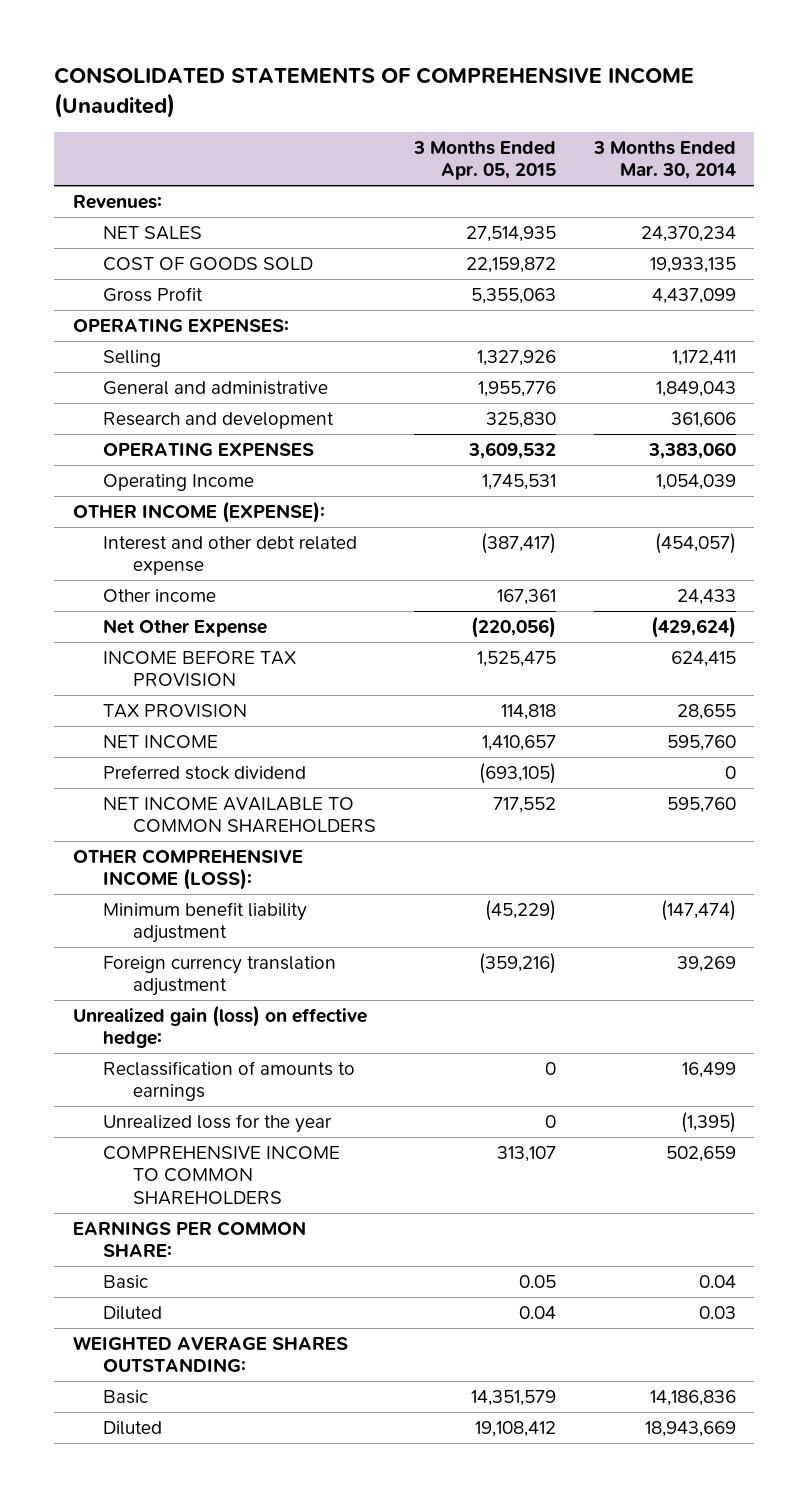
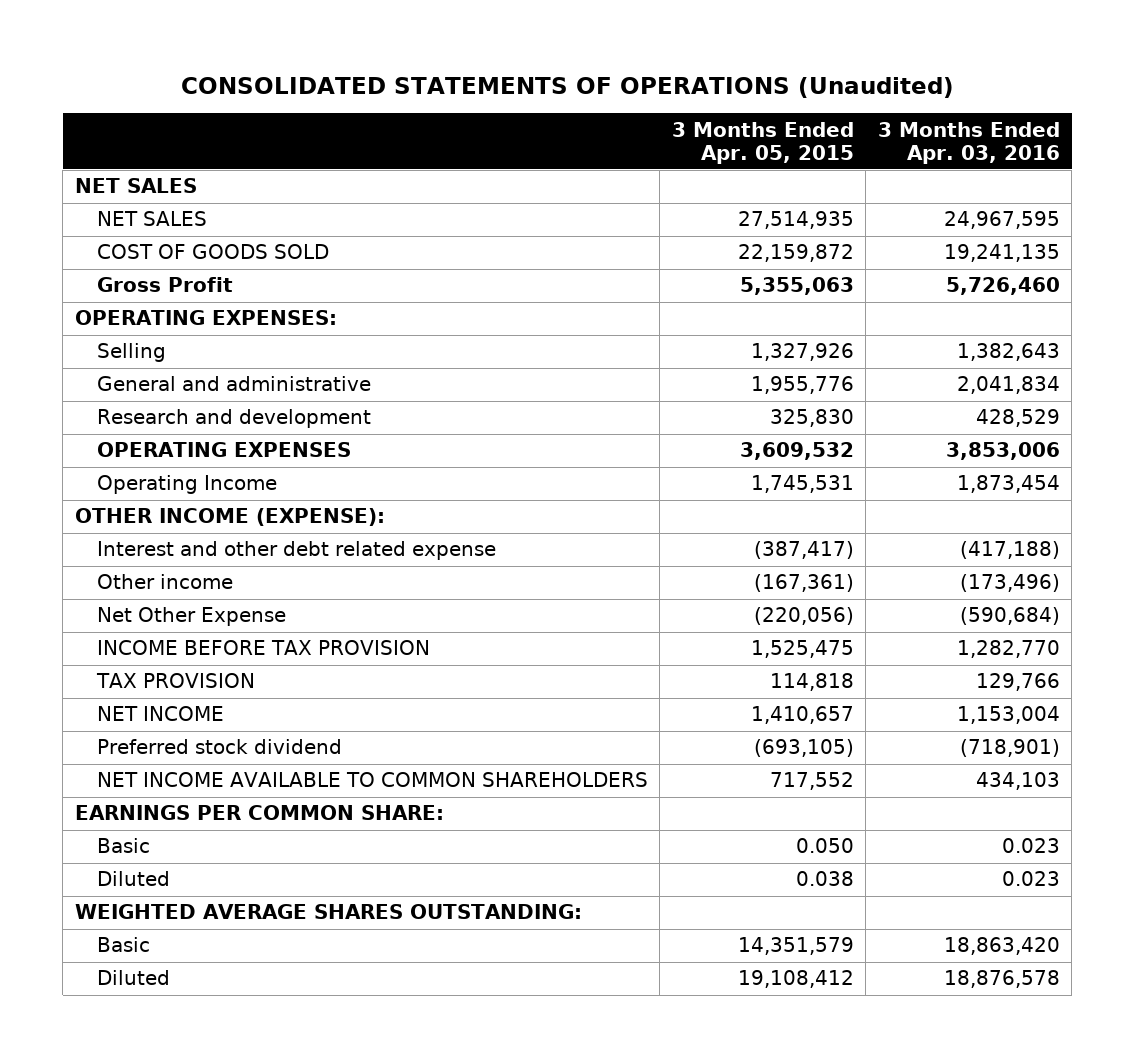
[53,67,694,118] CONSOLIDATED STATEMENTS OF COMPREHENSIVE INCOME (Unaudited) -> [181,76,955,98] CONSOLIDATED STATEMENTS OF OPERATIONS (Unaudited)
[592,140,736,180] 3 Months Ended Mar. 30, 2014 -> none
none -> [877,121,1060,164] 3 Months Ended Apr. 03, 2016
[72,194,162,209] Revenues: -> none
none -> [74,178,197,194] NET SALES
[496,588,556,605] 167,361 -> [753,574,854,593] (167,361)
[72,848,303,891] OTHER COMPREHENSIVE INCOME (LOSS): -> none
[102,901,307,944] Minimum benefit liability adjustment -> none
[102,955,336,997] Foreign currency translation adjustment -> none
[72,1004,367,1049] Unrealized gain (loss) on effective hedge: -> none
[102,1060,355,1102] Reclassification of amounts to earnings -> none
[102,1113,332,1133] Unrealized loss for the year -> none
[102,1145,340,1205] COMPREHENSIVE INCOME TO COMMON SHAREHOLDERS -> none
[518,1274,556,1288] 0.05 -> [795,838,854,854] 0.050
[518,1305,556,1319] 0.04 -> [795,871,854,887] 0.038

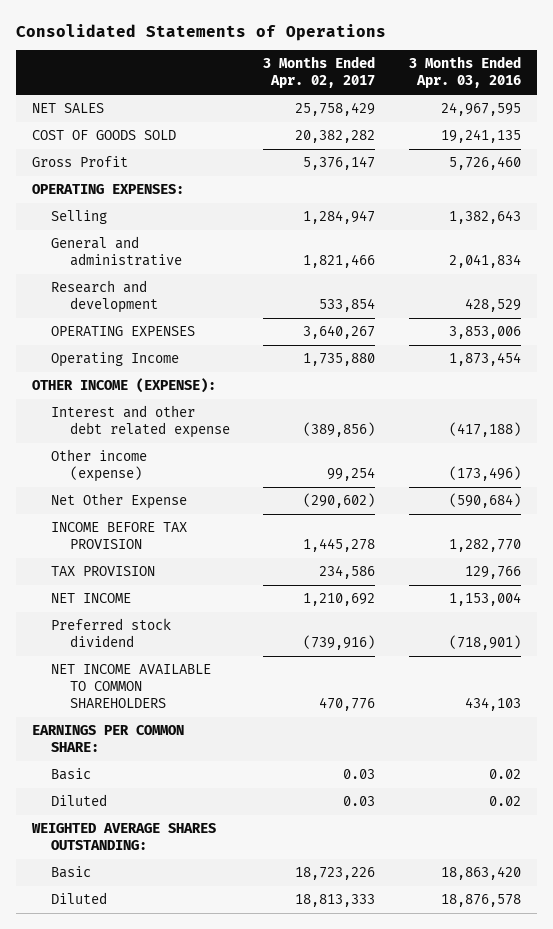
[181,76,955,98] CONSOLIDATED STATEMENTS OF OPERATIONS (Unaudited) -> [15,23,386,41] Consolidated Statements of Operations
[671,121,854,164] 3 Months Ended Apr. 05, 2015 -> none
none -> [263,56,376,89] 3 Months Ended Apr. 02, 2017
[74,178,197,194] NET SALES -> none
[96,574,233,590] Other income -> [51,449,148,483] Other income (expense)
[1001,838,1060,854] 0.023 -> [488,769,521,780] 0.02
[1001,871,1060,887] 0.023 -> [488,796,521,807] 0.02

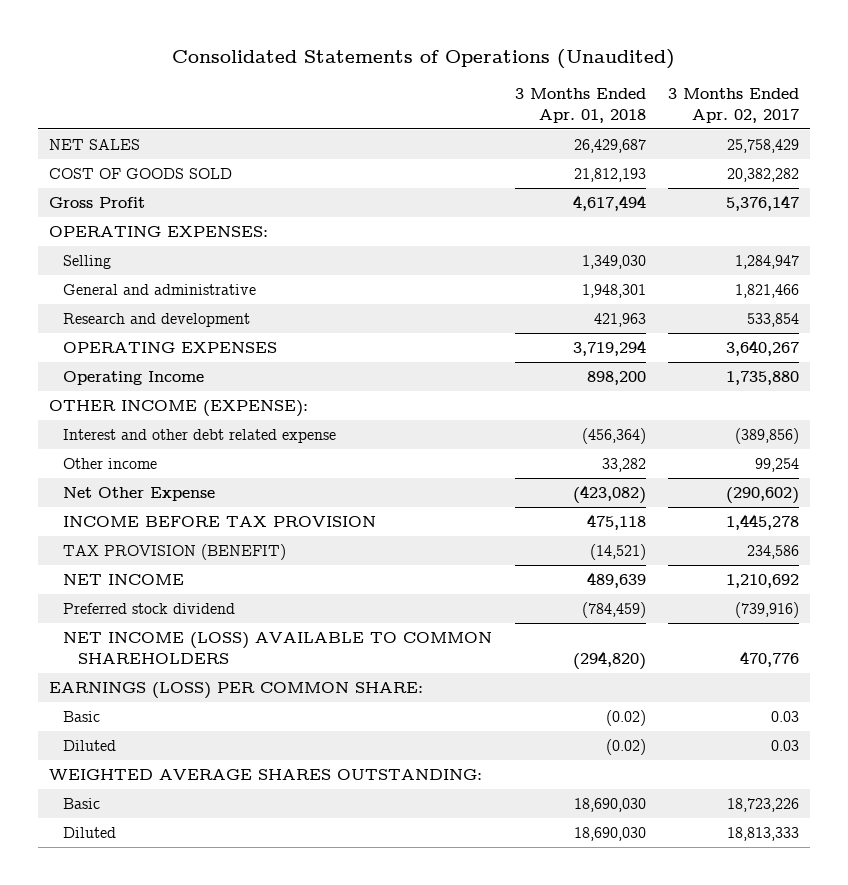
[15,23,386,41] Consolidated Statements of Operations -> [171,48,675,69] Consolidated Statements of Operations (Unaudited)
[408,56,521,89] 3 Months Ended Apr. 03, 2016 -> none
none -> [514,87,646,123] 3 Months Ended Apr. 01, 2018
[51,449,148,483] Other income (expense) -> [63,458,158,470] Other income
[51,566,156,577] TAX PROVISION -> [63,544,287,561] TAX PROVISION (BENEFIT)
[51,664,212,709] NET INCOME AVAILABLE TO COMMON SHAREHOLDERS -> [63,632,493,664] NET INCOME (LOSS) AVAILABLE TO COMMON SHAREHOLDERS
[32,725,185,753] EARNINGS PER COMMON SHARE: -> [48,682,423,700] EARNINGS (LOSS) PER COMMON SHARE:

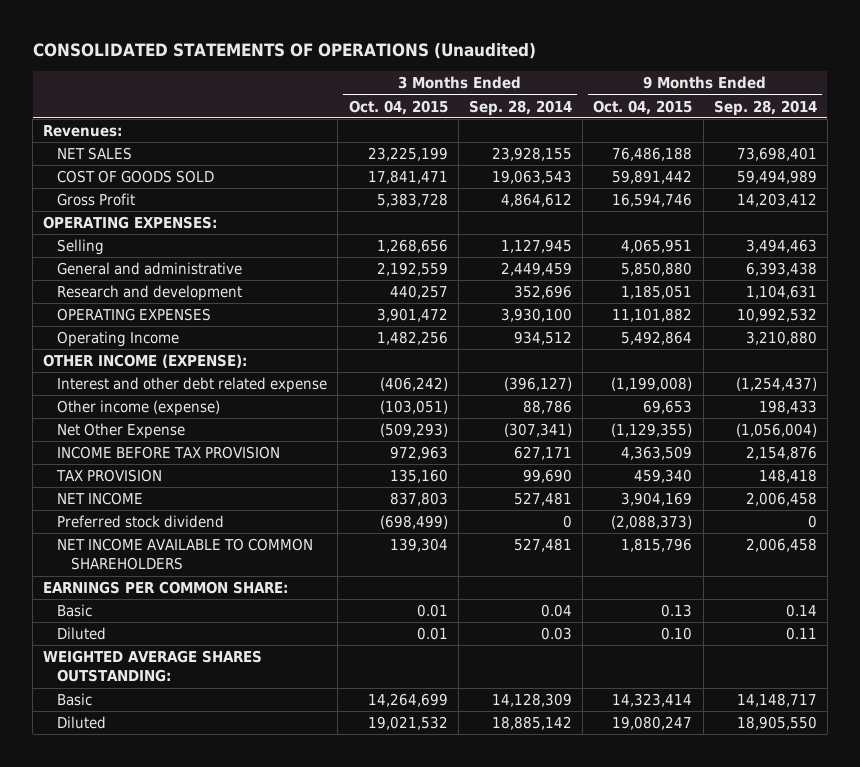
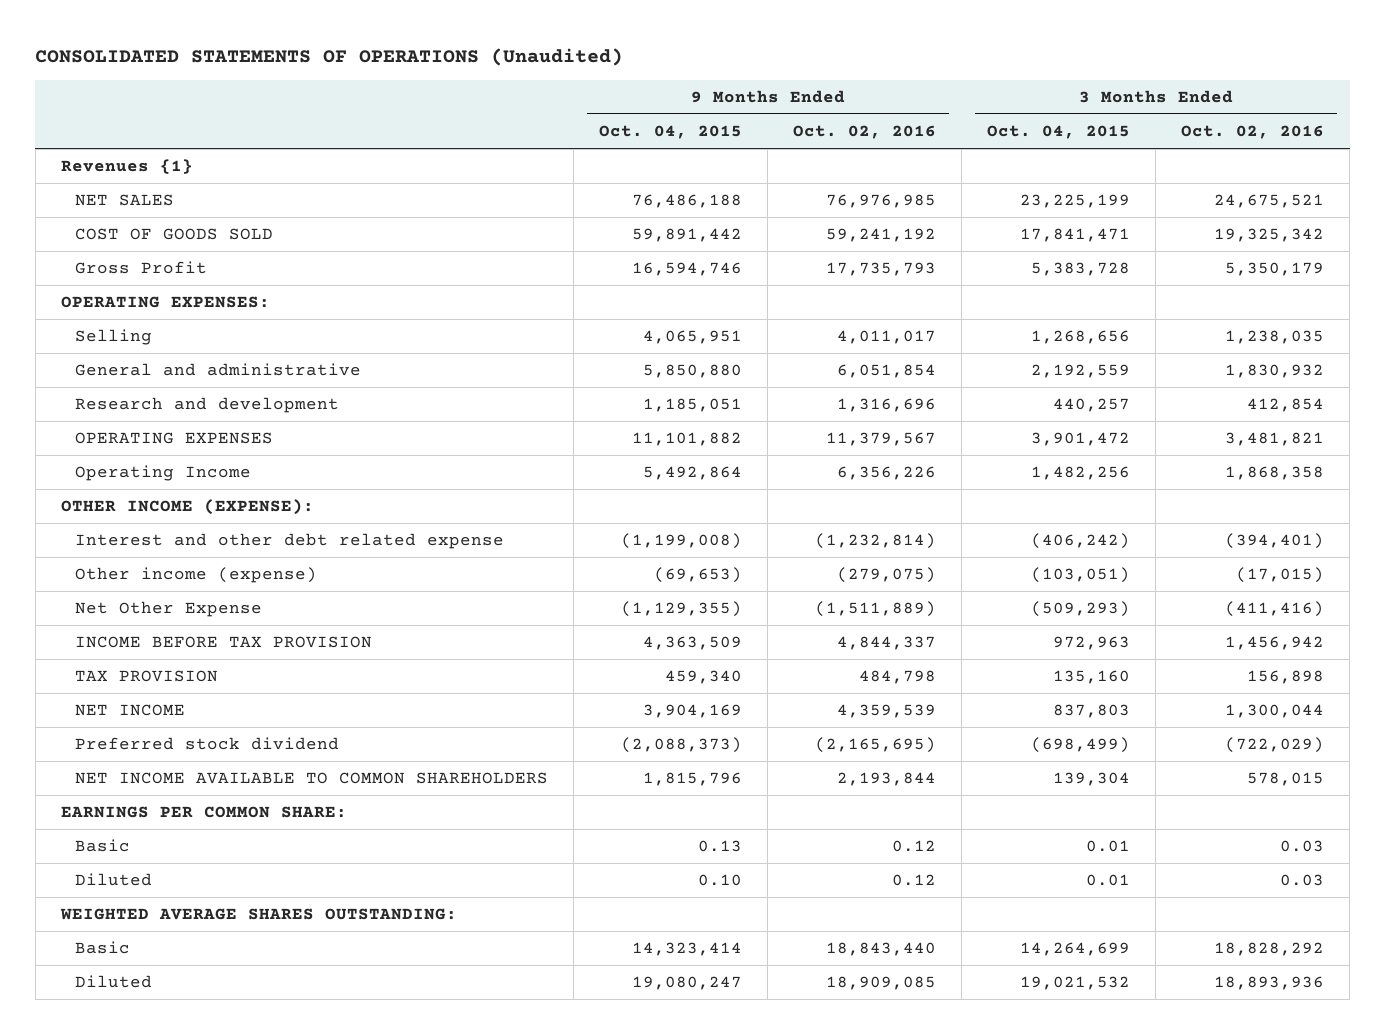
[468,99,572,116] Sep. 28, 2014 -> none
[713,99,817,116] Sep. 28, 2014 -> none
none -> [793,124,937,139] Oct. 02, 2016
none -> [1181,124,1325,139] Oct. 02, 2016
[43,125,123,138] Revenues: -> [60,159,193,175] Revenues {1}
[643,400,693,415] 69,653 -> [654,567,743,584] (69,653)

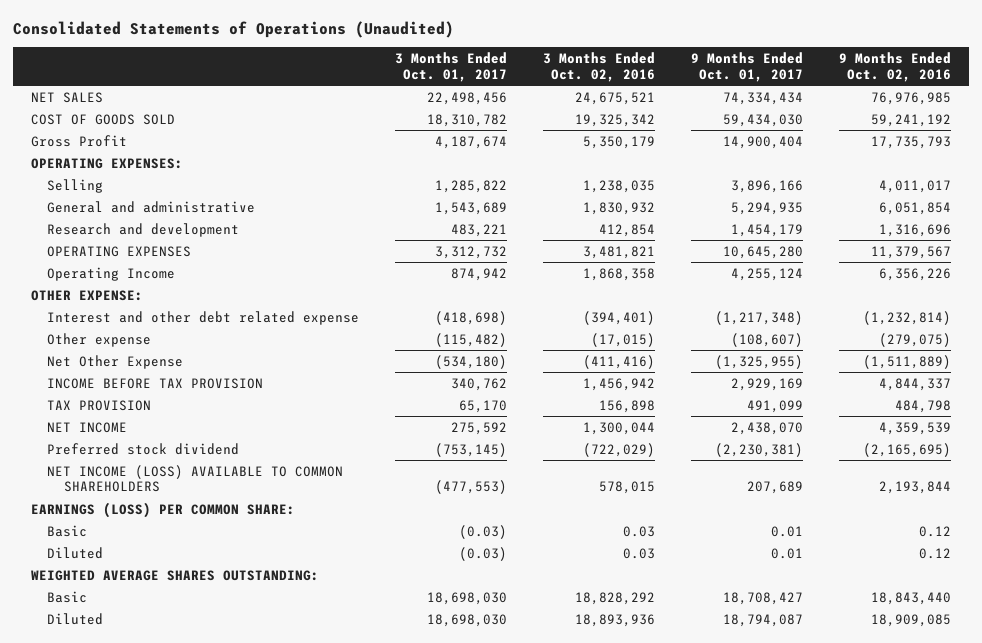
[35,48,624,67] CONSOLIDATED STATEMENTS OF OPERATIONS (Unaudited) -> [13,20,455,38] Consolidated Statements of Operations (Unaudited)
[599,124,743,139] Oct. 04, 2015 -> none
[987,124,1131,139] Oct. 04, 2015 -> none
none -> [395,52,508,82] 3 Months Ended Oct. 01, 2017
none -> [691,52,804,82] 9 Months Ended Oct. 01, 2017
[60,159,193,175] Revenues {1} -> none
[60,499,314,516] OTHER INCOME (EXPENSE): -> [31,289,144,301] OTHER EXPENSE:
[75,567,318,584] Other income (expense) -> [47,332,152,347] Other expense
[75,772,549,785] NET INCOME AVAILABLE TO COMMON SHAREHOLDERS -> [47,464,344,493] NET INCOME (LOSS) AVAILABLE TO COMMON SHAREHOLDERS
[60,806,347,819] EARNINGS PER COMMON SHARE: -> [31,501,296,518] EARNINGS (LOSS) PER COMMON SHARE:

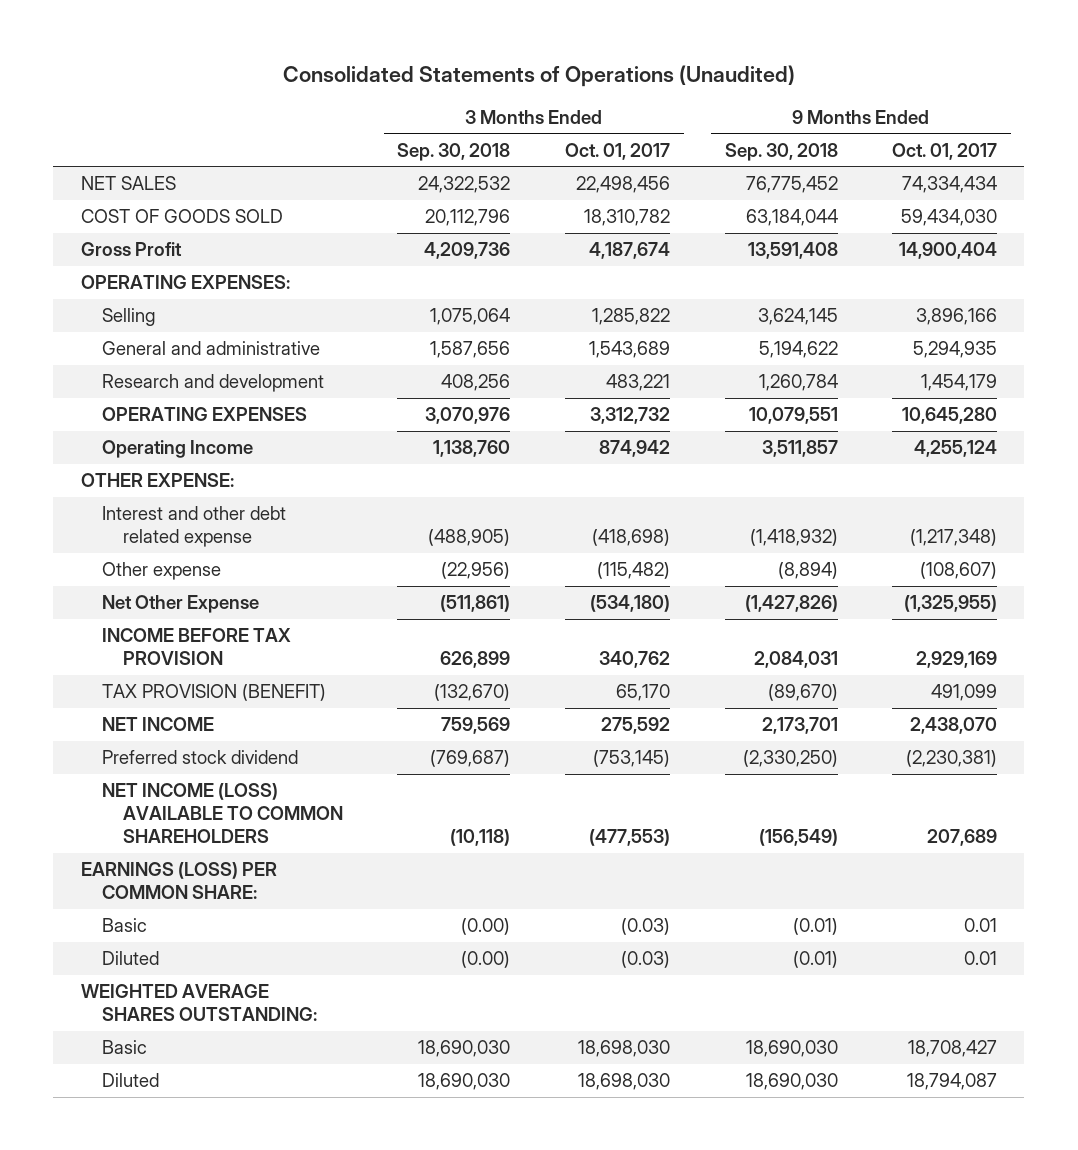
[543,52,656,82] 3 Months Ended Oct. 02, 2016 -> none
[839,52,952,82] 9 Months Ended Oct. 02, 2016 -> none
none -> [397,142,511,161] Sep. 30, 2018
none -> [724,142,838,161] Sep. 30, 2018
[47,399,152,411] TAX PROVISION -> [101,684,326,702] TAX PROVISION (BENEFIT)

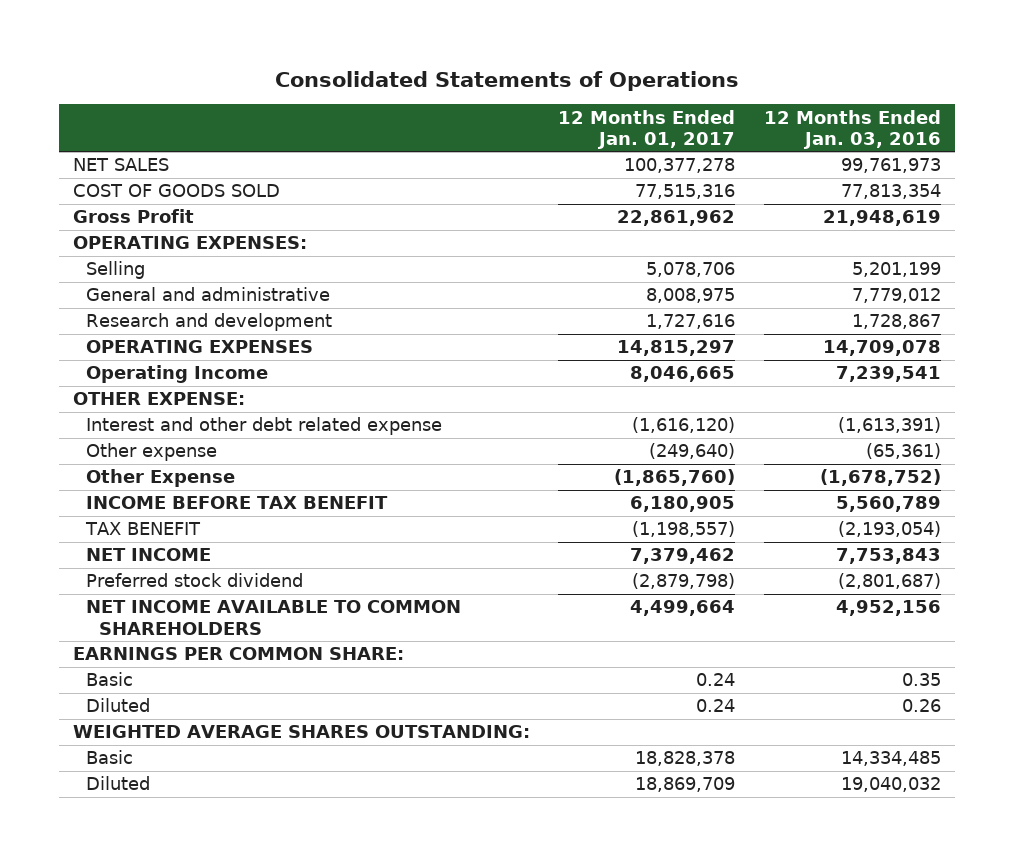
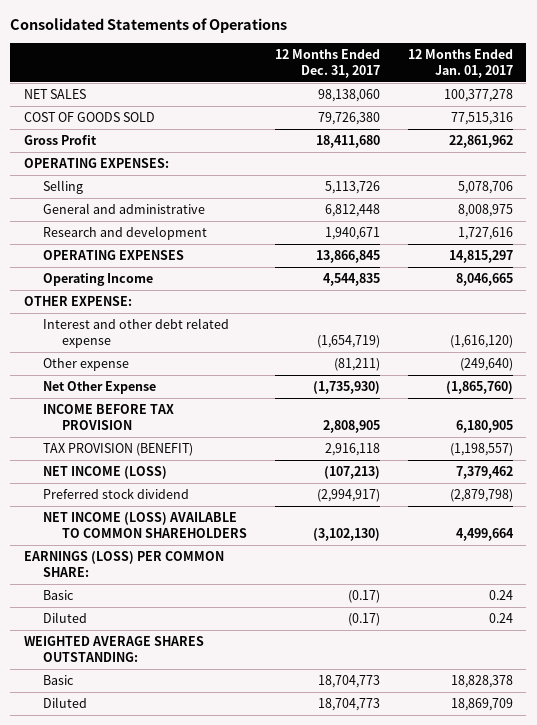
[763,109,941,149] 12 Months Ended Jan. 03, 2016 -> none
none -> [275,49,381,78] 12 Months Ended Dec. 31, 2017
[86,469,236,488] Other Expense -> [43,381,157,395] Net Other Expense
[86,496,389,510] INCOME BEFORE TAX BENEFIT -> [43,404,175,430] INCOME BEFORE TAX PROVISION
[85,522,202,536] TAX BENEFIT -> [43,443,194,457] TAX PROVISION (BENEFIT)
[86,548,212,562] NET INCOME -> [43,466,168,480] NET INCOME (LOSS)
[86,600,462,635] NET INCOME AVAILABLE TO COMMON SHAREHOLDERS -> [43,512,248,538] NET INCOME (LOSS) AVAILABLE TO COMMON SHAREHOLDERS
[73,647,405,661] EARNINGS PER COMMON SHARE: -> [24,551,225,577] EARNINGS (LOSS) PER COMMON SHARE:

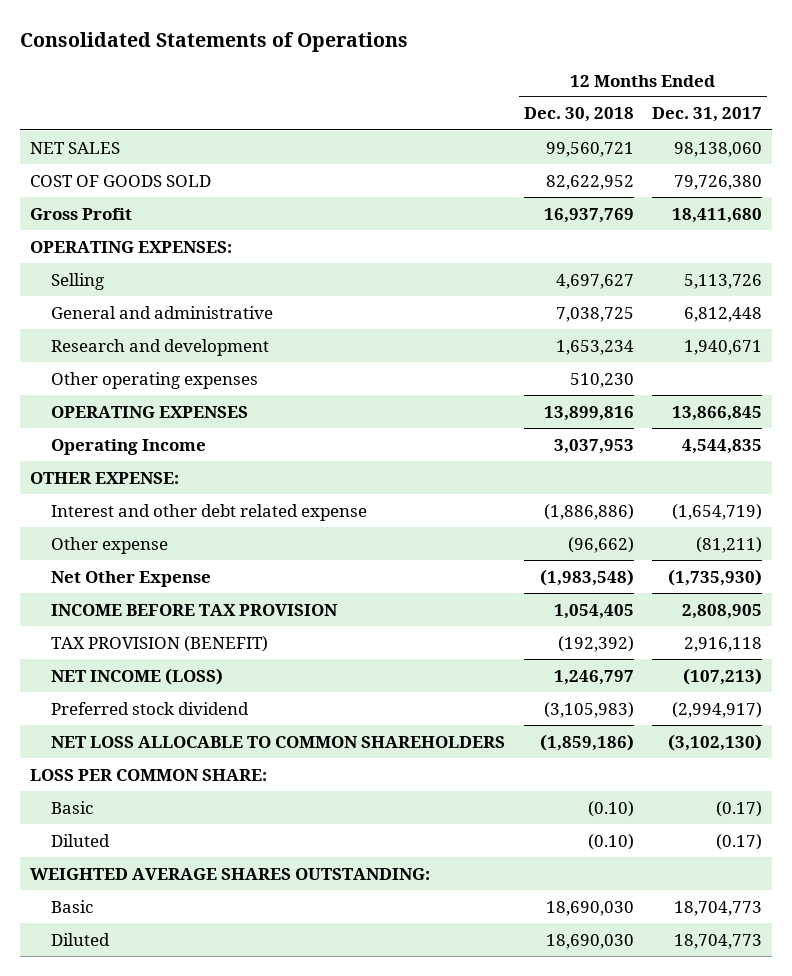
[407,49,513,78] 12 Months Ended Jan. 01, 2017 -> none
none -> [523,107,634,123] Dec. 30, 2018
none -> [50,371,258,389] Other operating expenses
[43,512,248,538] NET INCOME (LOSS) AVAILABLE TO COMMON SHAREHOLDERS -> [50,735,505,748] NET LOSS ALLOCABLE TO COMMON SHAREHOLDERS
[24,551,225,577] EARNINGS (LOSS) PER COMMON SHARE: -> [29,768,267,781] LOSS PER COMMON SHARE:

